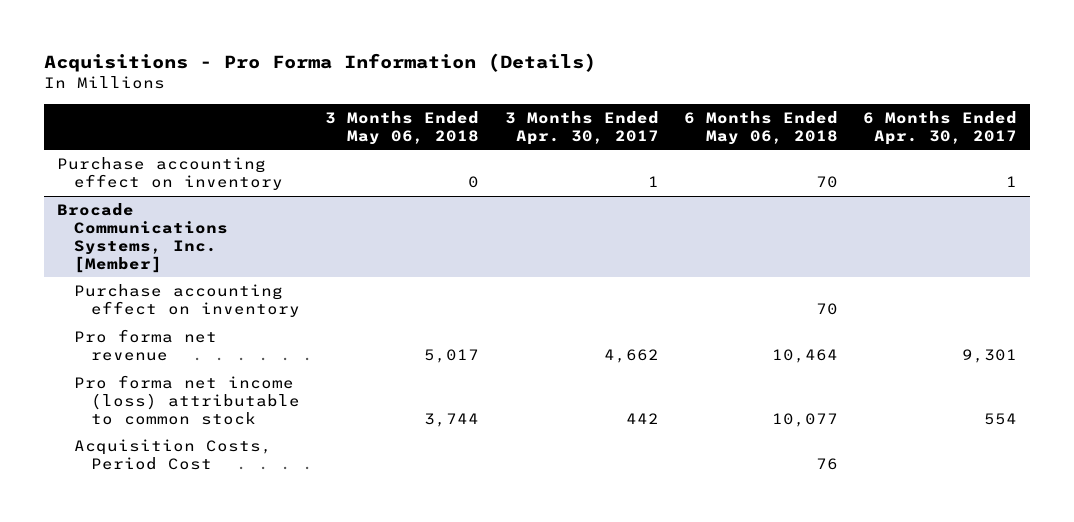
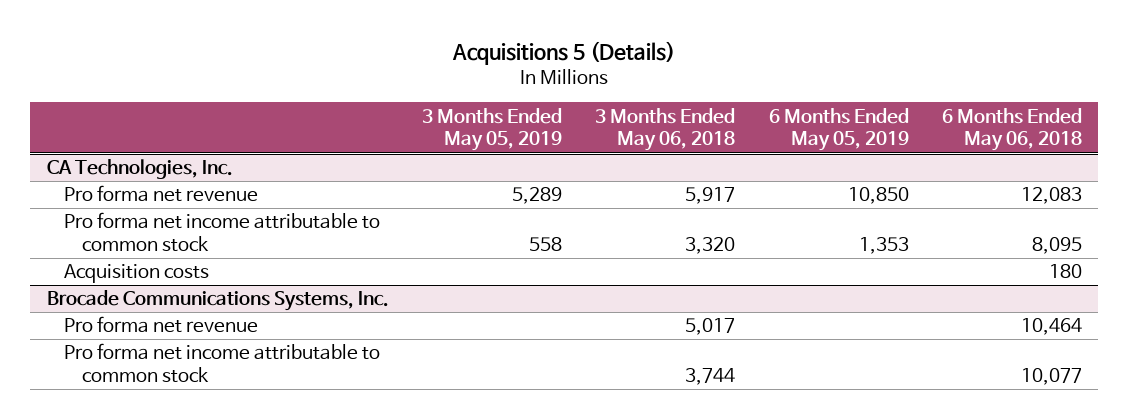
[44,52,597,72] Acquisitions - Pro Forma Information (Details) -> [452,41,676,66] Acquisitions 5 (Details)
[504,110,659,145] 3 Months Ended Apr. 30, 2017 -> none
[863,110,1018,145] 6 Months Ended Apr. 30, 2017 -> none
none -> [422,107,563,152] 3 Months Ended May 05, 2019
none -> [768,107,909,152] 6 Months Ended May 05, 2019
[56,157,283,190] Purchase accounting effect on inventory -> none
[73,284,301,317] Purchase accounting effect on inventory -> none
none -> [46,159,233,180] CA Technologies, Inc.
none -> [64,185,259,203] Pro forma net revenue
none -> [64,212,381,252] Pro forma net income attributable to common stock
none -> [64,264,210,284] Acquisition costs
[56,203,228,273] Brocade Communications Systems, Inc. [Member] -> [46,290,389,312] Brocade Communications Systems, Inc.
[73,439,272,470] Acquisition Costs, Period Cost -> none
[73,375,301,425] Pro forma net income (loss) attributable to common stock -> [64,343,381,383] Pro forma net income attributable to common stock

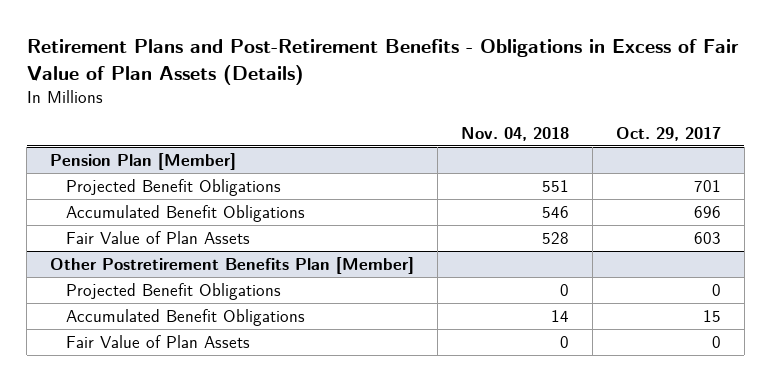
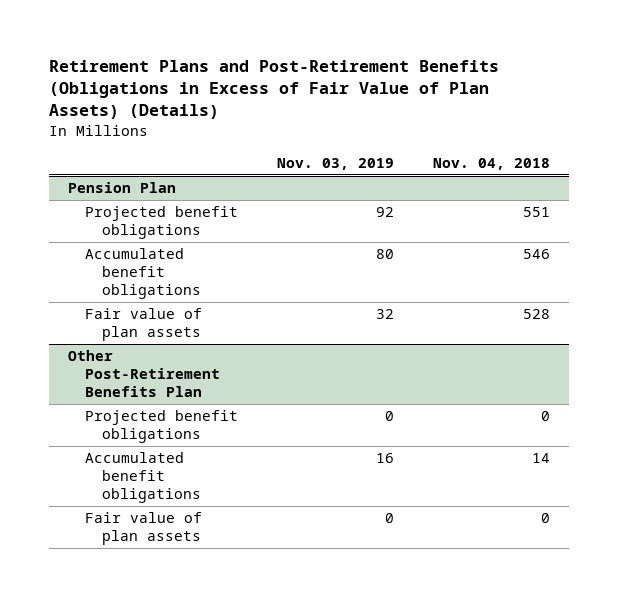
[26,39,739,85] Retirement Plans and Post-Retirement Benefits - Obligations in Excess of Fair Value of Plan Assets (Details) -> [49,59,500,120] Retirement Plans and Post-Retirement Benefits (Obligations in Excess of Fair Value of Plan Assets) (Details)
[615,126,721,141] Oct. 29, 2017 -> none
none -> [276,157,394,170] Nov. 03, 2019
[50,152,237,170] Pension Plan [Member] -> [68,182,177,194] Pension Plan
[65,178,281,196] Projected Benefit Obligations -> [84,206,238,240] Projected benefit obligations
[65,204,305,222] Accumulated Benefit Obligations -> [84,248,201,299] Accumulated benefit obligations
[65,230,250,244] Fair Value of Plan Assets -> [84,308,202,342] Fair value of plan assets
[50,256,415,274] Other Postretirement Benefits Plan [Member] -> [68,350,220,397] Other Post-Retirement Benefits Plan
[65,282,281,300] Projected Benefit Obligations -> [84,410,238,444] Projected benefit obligations
[65,308,305,326] Accumulated Benefit Obligations -> [84,452,201,503] Accumulated benefit obligations
[65,334,250,348] Fair Value of Plan Assets -> [84,512,202,546] Fair value of plan assets

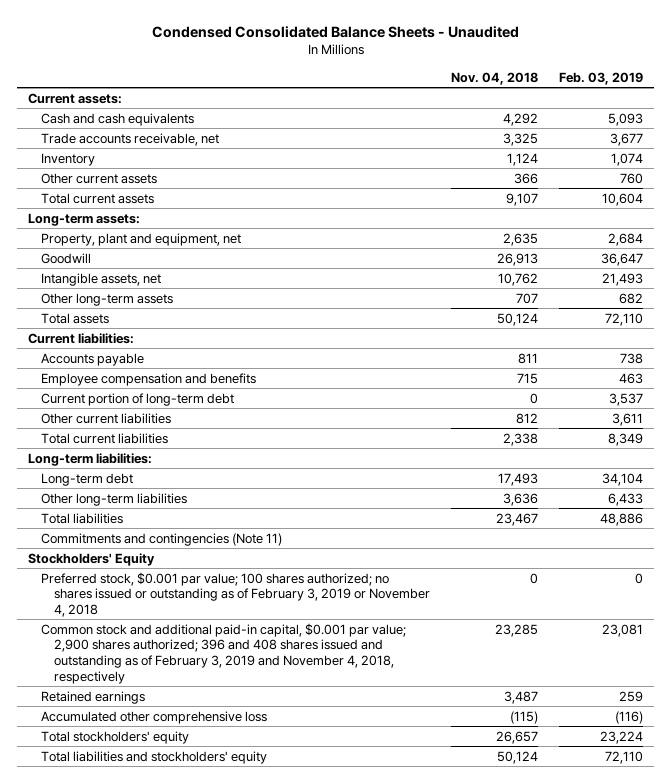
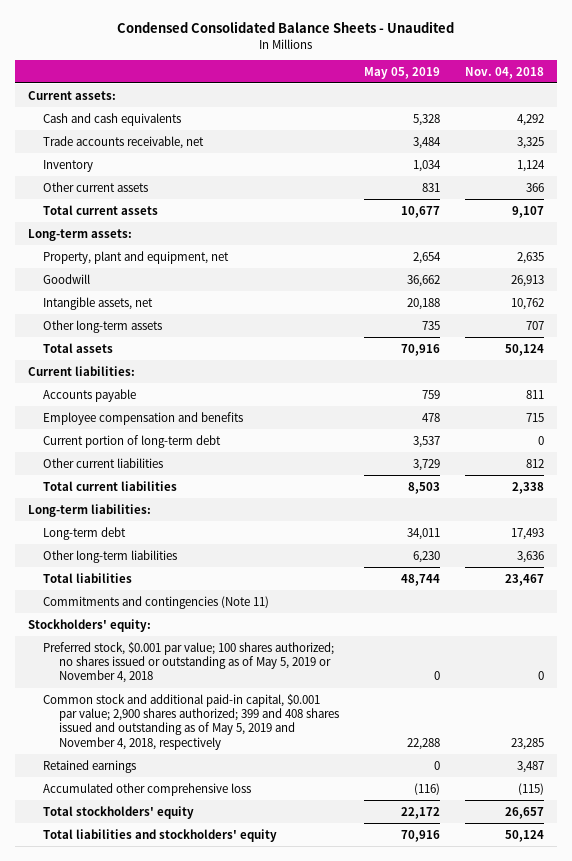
[559,71,644,85] Feb. 03, 2019 -> none
none -> [363,66,440,79] May 05, 2019
[27,552,155,566] Stockholders' Equity -> [28,618,152,632] Stockholders' equity:
[40,571,431,617] Preferred stock, $0.001 par value; 100 shares authorized; no shares issued or outstanding as of February 3, 2019 or November 4, 2018 -> [43,641,335,684] Preferred stock, $0.001 par value; 100 shares authorized; no shares issued or outstanding as of May 5, 2019 or November 4, 2018
[40,622,406,684] Common stock and additional paid-in capital, $0.001 par value; 2,900 shares authorized; 396 and 408 shares issued and outstanding as of February 3, 2019 and November 4, 2018, respectively -> [43,693,339,750] Common stock and additional paid-in capital, $0.001 par value; 2,900 shares authorized; 399 and 408 shares issued and outstanding as of May 5, 2019 and November 4, 2018, respectively

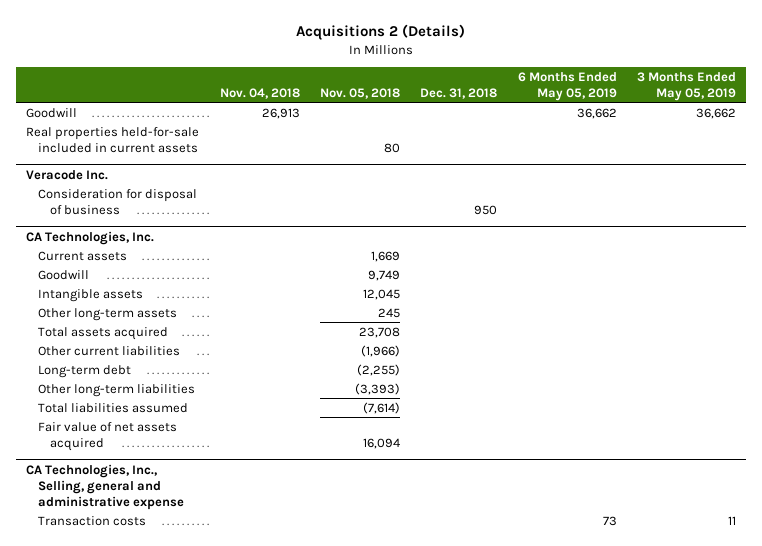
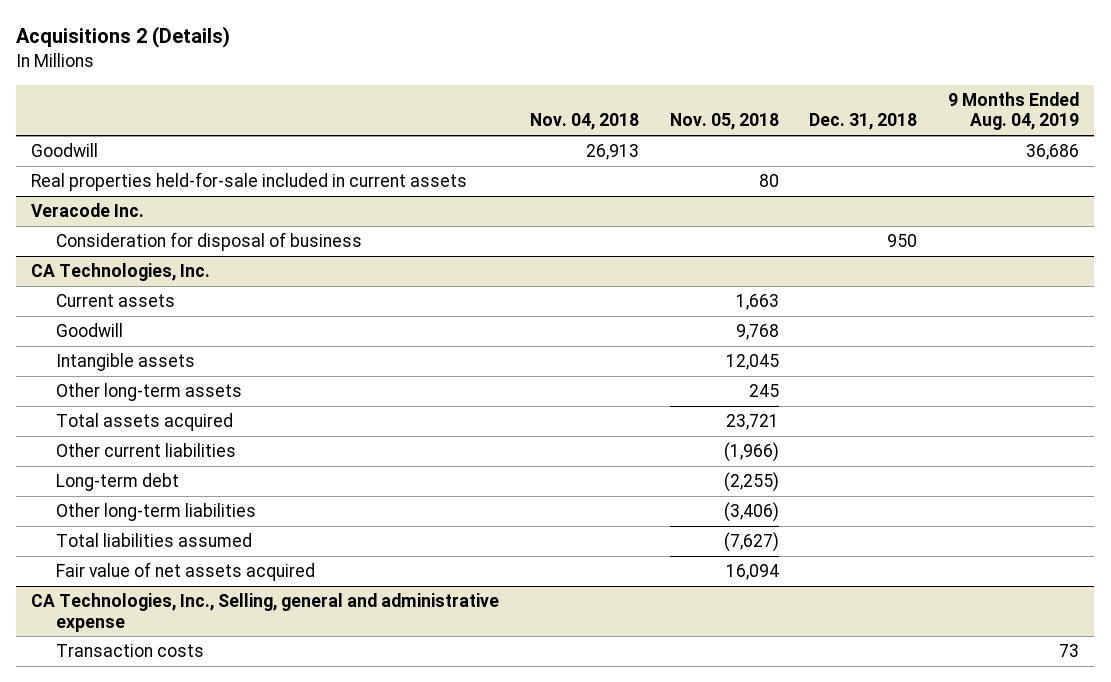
[517,72,617,101] 6 Months Ended May 05, 2019 -> none
[636,72,736,101] 3 Months Ended May 05, 2019 -> none
none -> [948,91,1080,131] 9 Months Ended Aug. 04, 2019
[370,250,400,262] 1,669 -> [735,294,779,311] 1,663
[367,269,400,281] 9,749 -> [735,324,779,341] 9,768
[358,326,400,338] 23,708 -> [725,414,779,431] 23,721
[354,382,400,395] (3,393) -> [723,502,779,523] (3,406)
[362,401,400,414] (7,614) -> [723,532,779,553] (7,627)

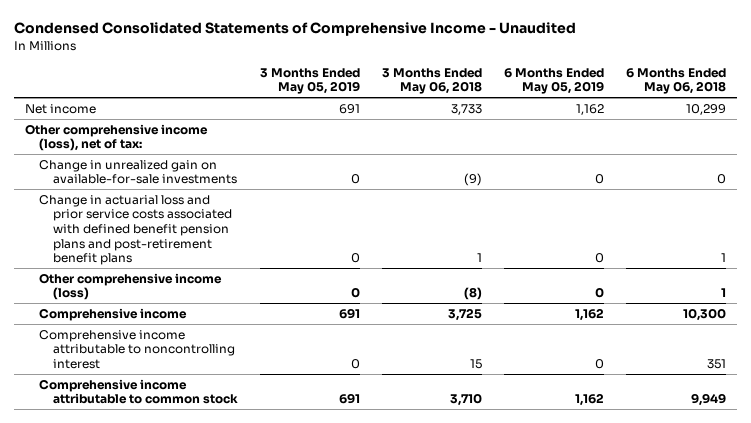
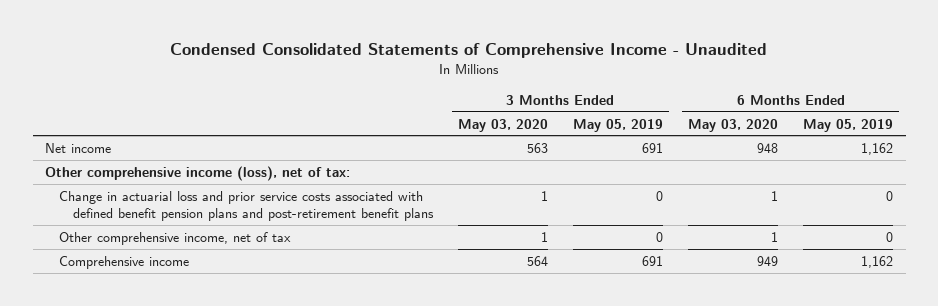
[381,67,482,95] 3 Months Ended May 06, 2018 -> none
[625,67,726,95] 6 Months Ended May 06, 2018 -> none
none -> [457,118,548,132] May 03, 2020
none -> [687,118,778,132] May 03, 2020
[39,159,237,185] Change in unrealized gain on available-for-sale investments -> none
[39,272,223,301] Other comprehensive income (loss) -> [59,231,292,245] Other comprehensive income, net of tax
[39,329,235,370] Comprehensive income attributable to noncontrolling interest -> none
[39,378,238,405] Comprehensive income attributable to common stock -> none

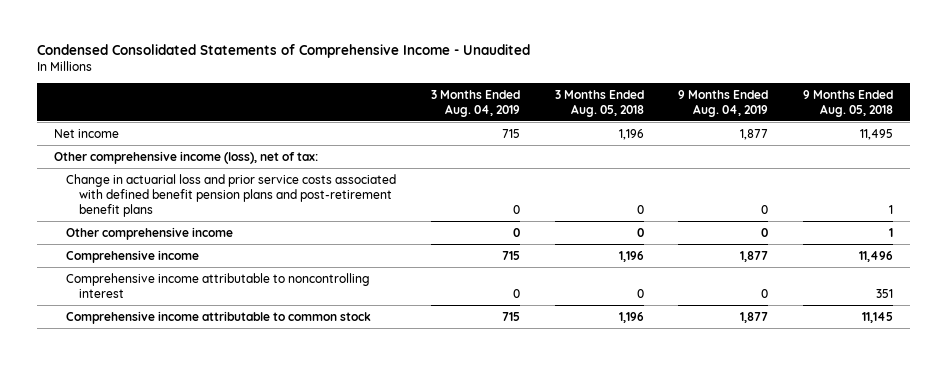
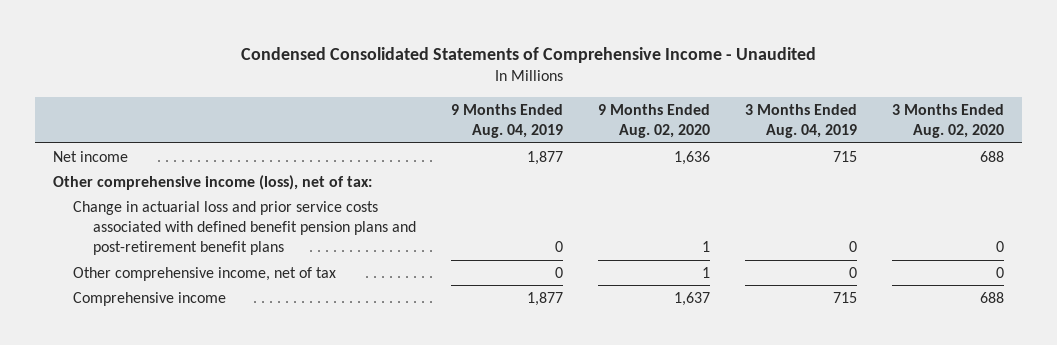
[554,89,644,117] 3 Months Ended Aug. 05, 2018 -> none
[803,89,894,117] 9 Months Ended Aug. 05, 2018 -> none
none -> [597,104,710,139] 9 Months Ended Aug. 02, 2020
none -> [892,104,1005,139] 3 Months Ended Aug. 02, 2020
[66,226,234,240] Other comprehensive income -> [72,266,336,281] Other comprehensive income, net of tax
[66,272,371,298] Comprehensive income attributable to noncontrolling interest -> none
[66,310,372,324] Comprehensive income attributable to common stock -> none

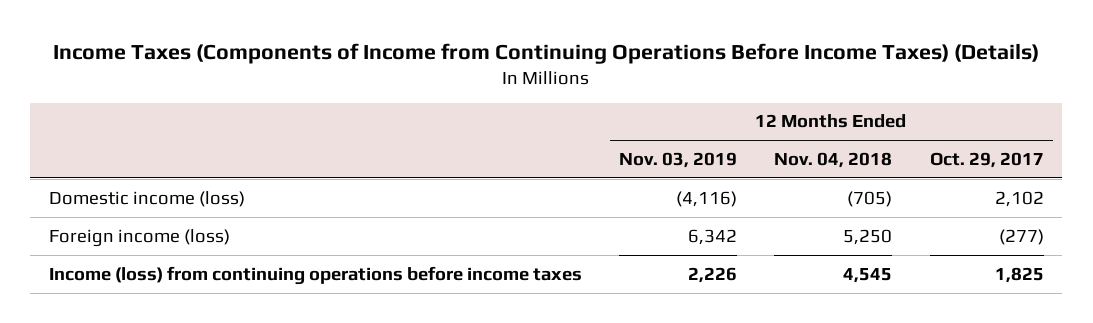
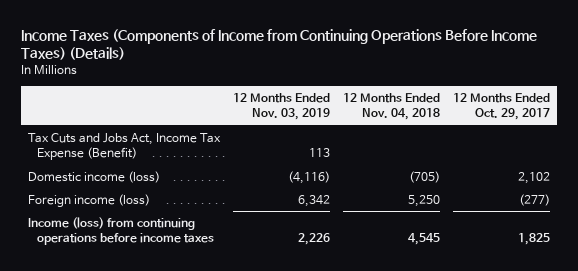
none -> [27,132,221,161] Tax Cuts and Jobs Act, Income Tax Expense (Benefit)

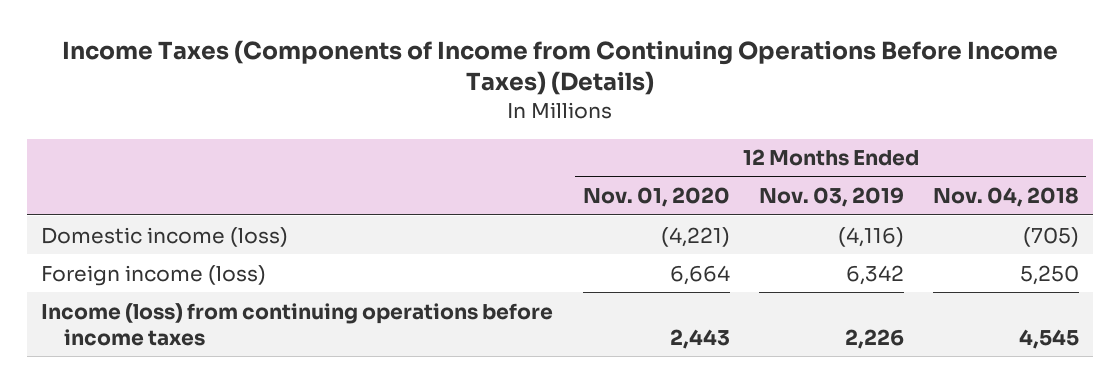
[453,92,551,121] 12 Months Ended Oct. 29, 2017 -> none
none -> [582,187,730,208] Nov. 01, 2020
[27,132,221,161] Tax Cuts and Jobs Act, Income Tax Expense (Benefit) -> none

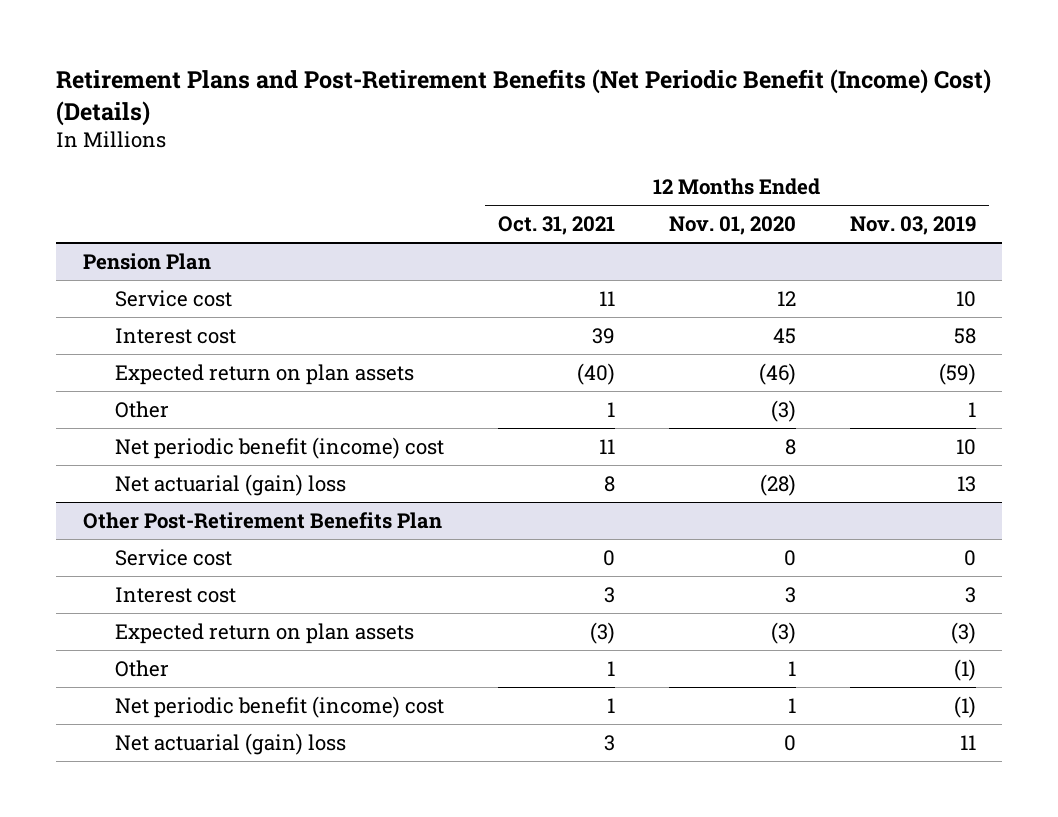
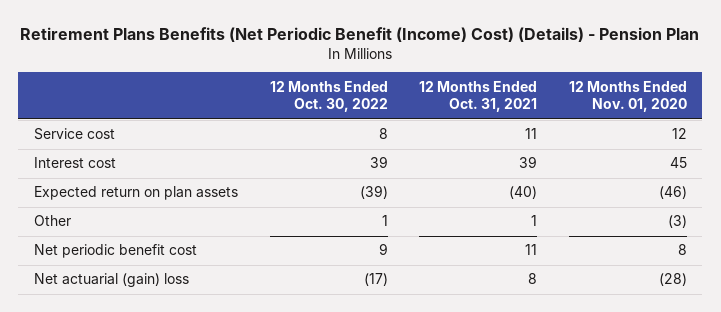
[55,68,991,126] Retirement Plans and Post-Retirement Benefits (Net Periodic Benefit (Income) Cost) (Details) -> [20,26,700,42] Retirement Plans Benefits (Net Periodic Benefit (Income) Cost) (Details) - Pension Plan
[849,216,976,236] Nov. 03, 2019 -> none
none -> [269,80,388,113] 12 Months Ended Oct. 30, 2022
[82,252,211,270] Pension Plan -> none
[115,436,445,459] Net periodic benefit (income) cost -> [34,244,198,259] Net periodic benefit cost
[82,511,442,529] Other Post-Retirement Benefits Plan -> none
[115,548,233,566] Service cost -> none
[115,586,237,603] Interest cost -> none
[115,622,415,644] Expected return on plan assets -> none
[115,659,170,677] Other -> none
[115,695,445,718] Net periodic benefit (income) cost -> none
[115,732,347,755] Net actuarial (gain) loss -> none

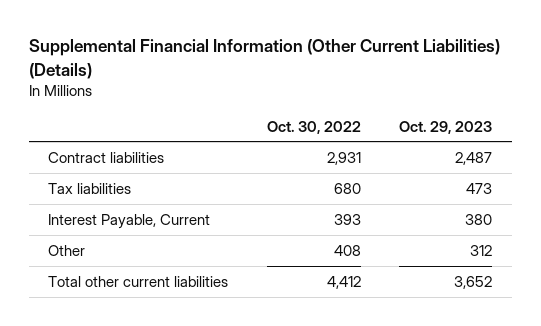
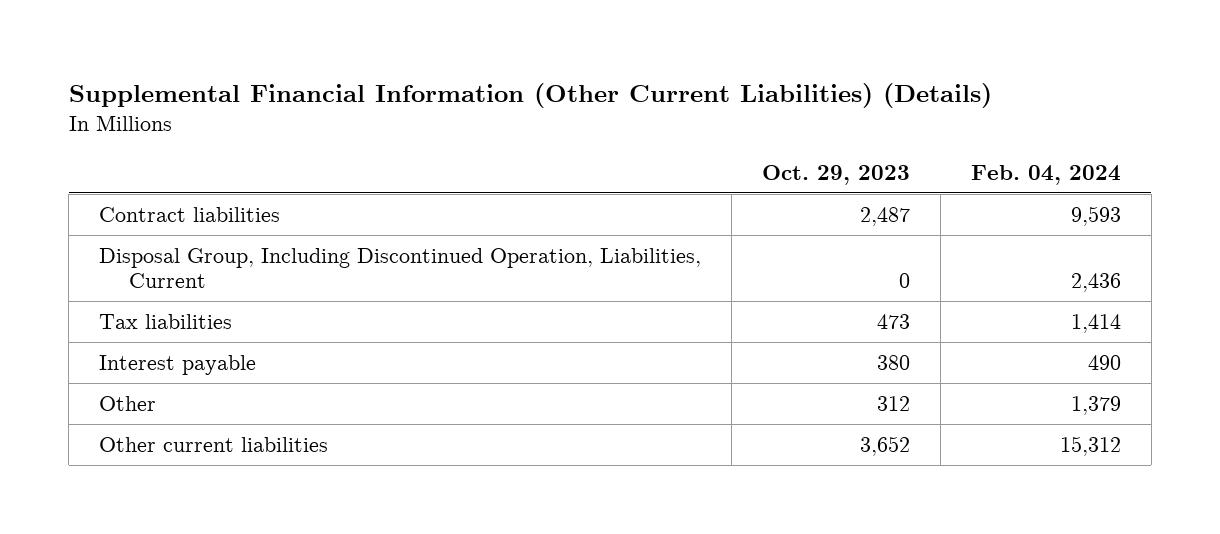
[266,120,361,134] Oct. 30, 2022 -> none
none -> [970,164,1121,185] Feb. 04, 2024
none -> [99,247,702,289] Disposal Group, Including Discontinued Operation, Liabilities, Current
[48,213,211,229] Interest Payable, Current -> [99,354,257,375] Interest payable
[48,275,229,287] Total other current liabilities -> [99,436,329,452] Other current liabilities

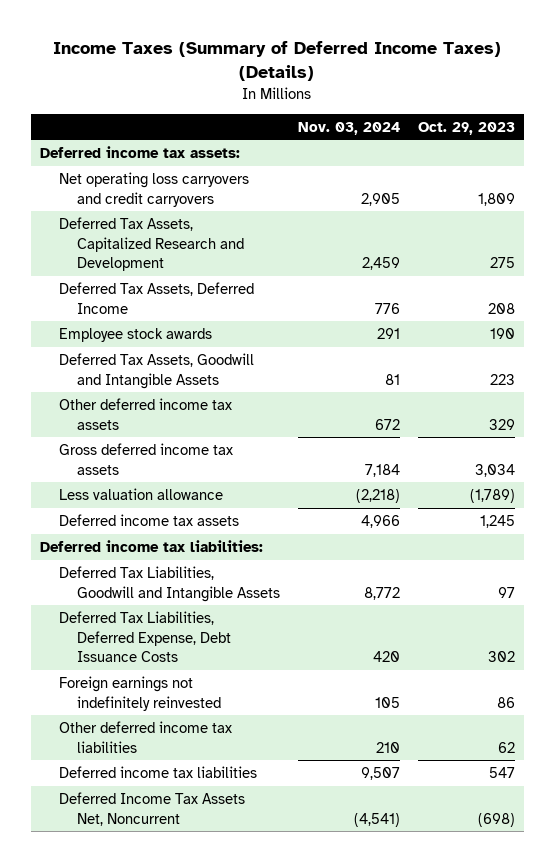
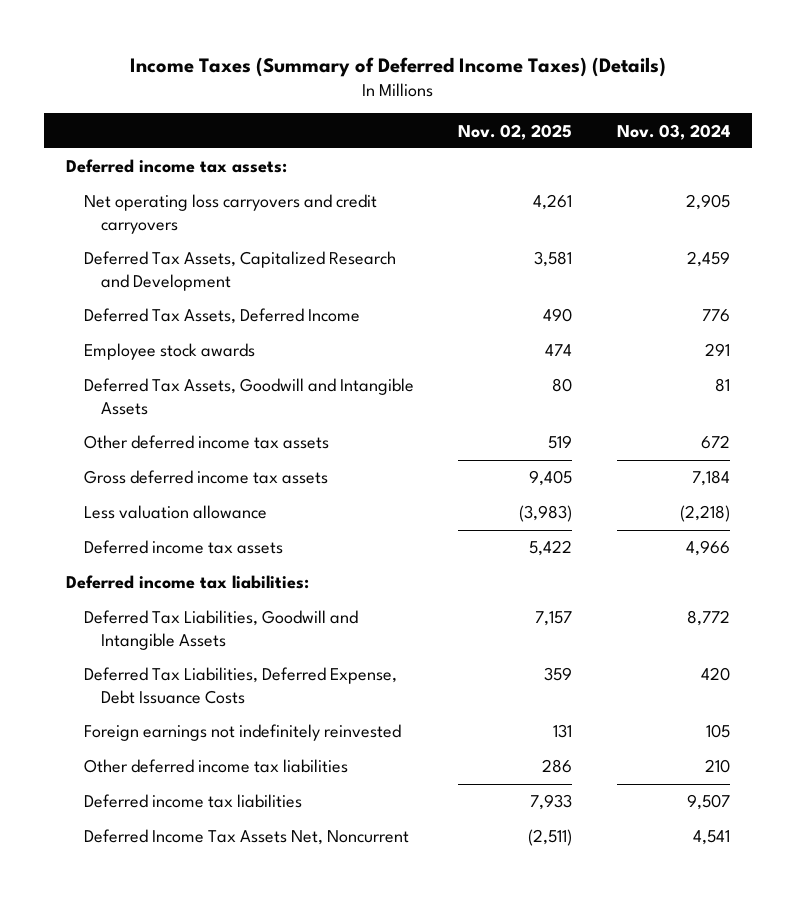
[417,121,515,135] Oct. 29, 2023 -> none
none -> [458,123,573,140] Nov. 02, 2025
[354,812,401,827] (4,541) -> [692,830,730,846] 4,541

